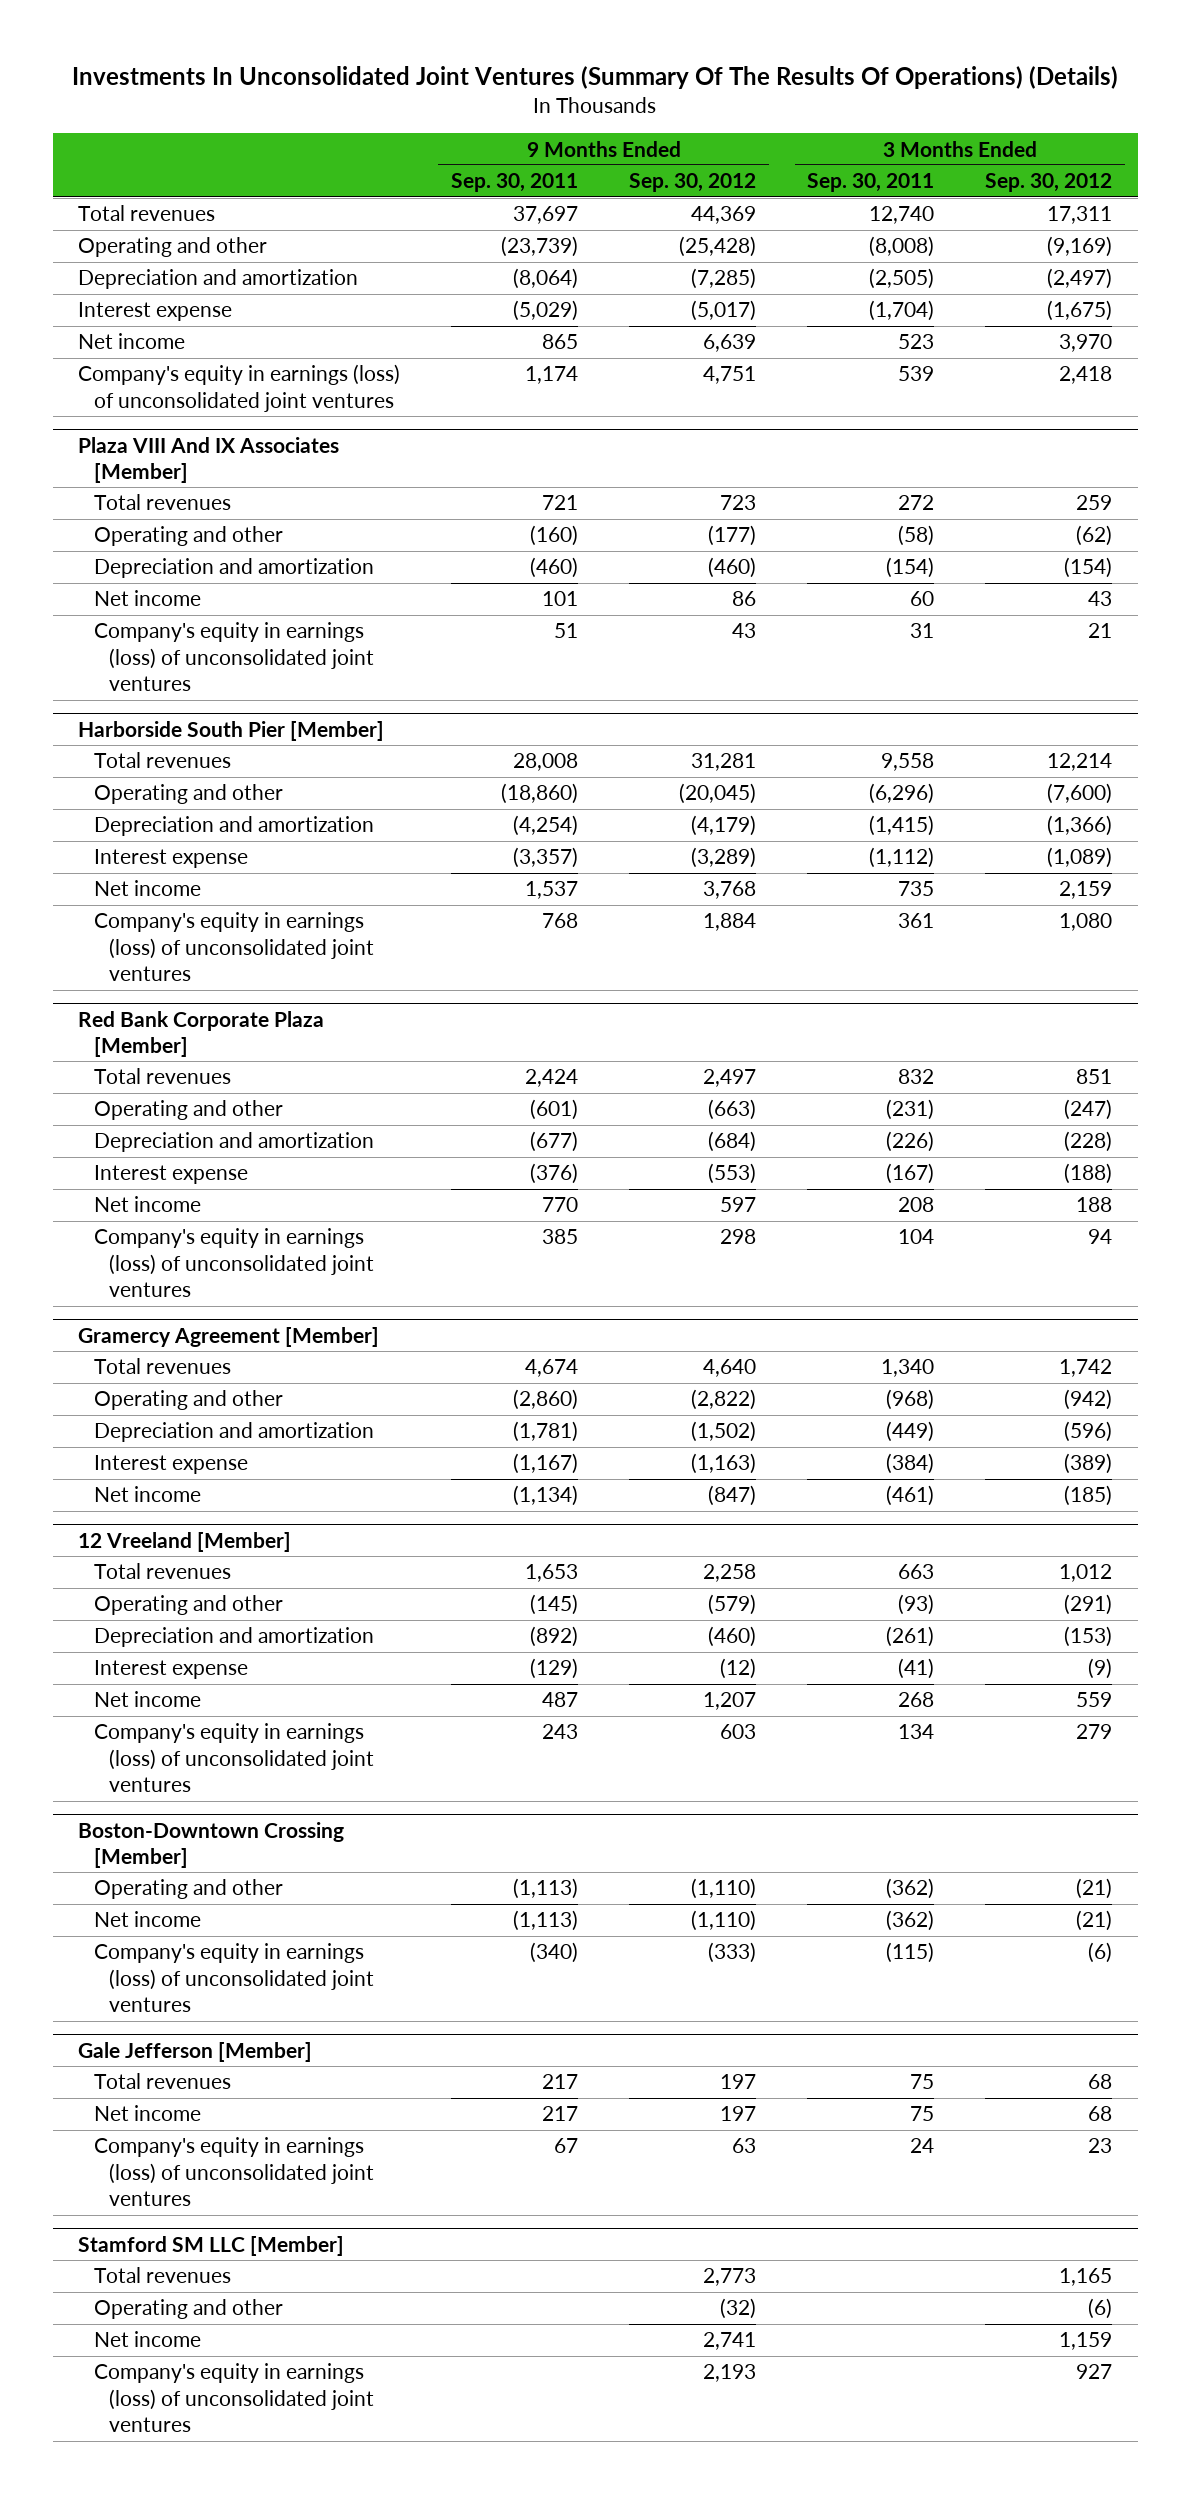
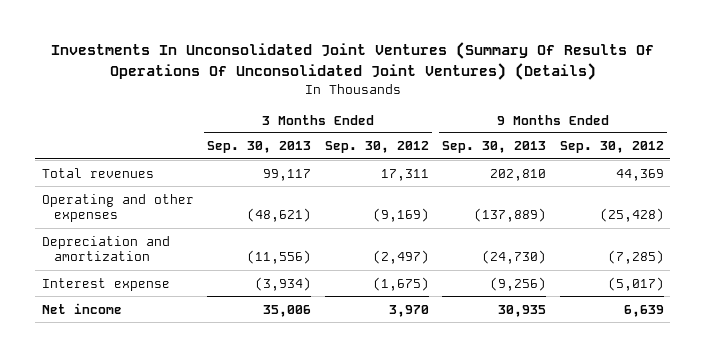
[72,65,1119,89] Investments In Unconsolidated Joint Ventures (Summary Of The Results Of Operations) (Details) -> [50,42,654,80] Investments In Unconsolidated Joint Ventures (Summary Of Results Of Operations Of Unconsolidated Joint Ventures) (Details)
[451,173,579,193] Sep. 30, 2011 -> none
[807,173,935,193] Sep. 30, 2011 -> none
none -> [207,141,312,154] Sep. 30, 2013
none -> [442,141,547,154] Sep. 30, 2013
[78,237,268,258] Operating and other -> [41,193,194,223] Operating and other expenses
[78,364,401,412] Company's equity in earnings (loss) of unconsolidated joint ventures -> none
[78,436,340,483] Plaza VIII And IX Associates [Member] -> none
[93,494,231,511] Total revenues -> none
[93,526,283,547] Operating and other -> none
[93,558,374,579] Depreciation and amortization -> none
[93,590,201,607] Net income -> none
[93,622,374,692] Company's equity in earnings (loss) of unconsolidated joint ventures -> none
[78,720,385,741] Harborside South Pier [Member] -> none
[93,752,231,769] Total revenues -> none
[93,784,283,805] Operating and other -> none
[93,816,374,837] Depreciation and amortization -> none
[93,849,248,869] Interest expense -> none
[93,880,201,897] Net income -> none
[93,912,374,982] Company's equity in earnings (loss) of unconsolidated joint ventures -> none
[78,1010,325,1057] Red Bank Corporate Plaza [Member] -> none
[93,1068,231,1085] Total revenues -> none
[93,1100,283,1121] Operating and other -> none
[93,1132,374,1153] Depreciation and amortization -> none
[93,1165,248,1185] Interest expense -> none
[93,1196,201,1213] Net income -> none
[93,1228,374,1298] Company's equity in earnings (loss) of unconsolidated joint ventures -> none
[78,1326,380,1347] Gramercy Agreement [Member] -> none
[93,1358,231,1375] Total revenues -> none
[93,1390,283,1411] Operating and other -> none
[93,1422,374,1443] Depreciation and amortization -> none
[93,1455,248,1475] Interest expense -> none
[93,1486,201,1503] Net income -> none
[78,1531,292,1552] 12 Vreeland [Member] -> none
[93,1563,231,1580] Total revenues -> none
[93,1595,283,1616] Operating and other -> none
[93,1627,374,1648] Depreciation and amortization -> none
[93,1660,248,1680] Interest expense -> none
[93,1691,201,1708] Net income -> none
[93,1723,374,1793] Company's equity in earnings (loss) of unconsolidated joint ventures -> none
[78,1821,345,1868] Boston-Downtown Crossing [Member] -> none
[93,1879,283,1900] Operating and other -> none
[93,1911,201,1928] Net income -> none
[93,1943,374,2013] Company's equity in earnings (loss) of unconsolidated joint ventures -> none
[78,2041,313,2062] Gale Jefferson [Member] -> none
[93,2073,231,2090] Total revenues -> none
[93,2105,201,2122] Net income -> none
[93,2137,374,2207] Company's equity in earnings (loss) of unconsolidated joint ventures -> none
[78,2235,345,2256] Stamford SM LLC [Member] -> none
[93,2267,231,2284] Total revenues -> none
[93,2299,283,2320] Operating and other -> none
[93,2331,201,2348] Net income -> none
[93,2363,374,2433] Company's equity in earnings (loss) of unconsolidated joint ventures -> none

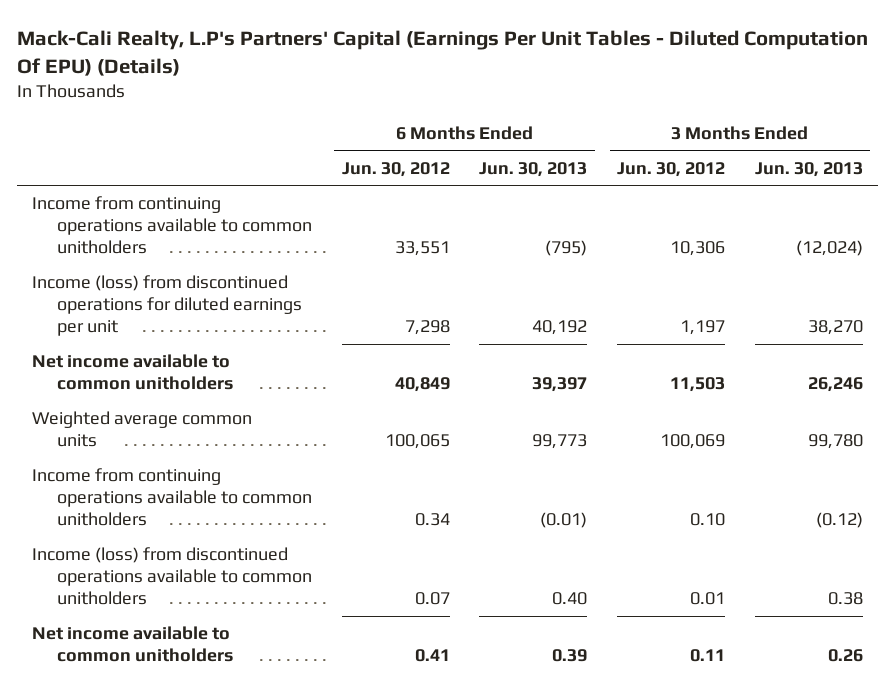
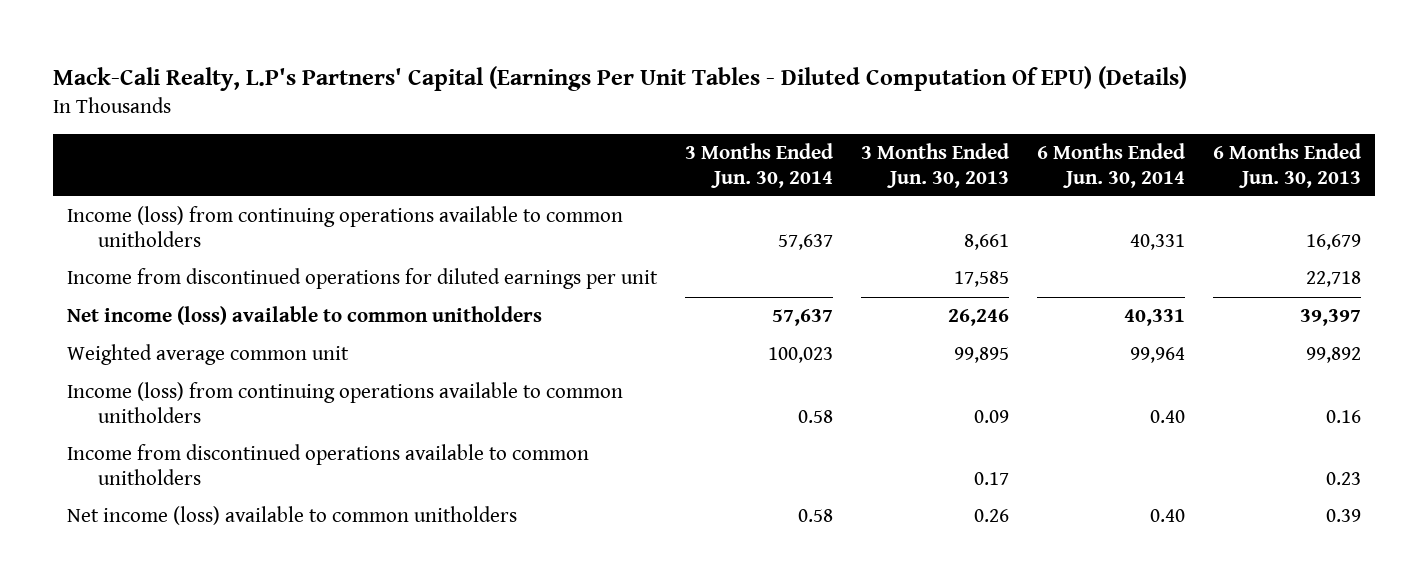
[341,161,450,177] Jun. 30, 2012 -> none
[617,161,726,177] Jun. 30, 2012 -> none
none -> [684,142,833,188] 3 Months Ended Jun. 30, 2014
none -> [1037,142,1186,188] 6 Months Ended Jun. 30, 2014
[31,196,312,254] Income from continuing operations available to common unitholders -> [66,206,623,248] Income (loss) from continuing operations available to common unitholders
[545,239,588,256] (795) -> [1306,234,1362,251] 16,679
[795,239,863,256] (12,024) -> [964,234,1010,251] 8,661
[31,275,302,336] Income (loss) from discontinued operations for diluted earnings per unit -> [66,268,658,290] Income from discontinued operations for diluted earnings per unit
[532,319,588,335] 40,192 -> [1306,271,1362,288] 22,718
[807,319,863,335] 38,270 -> [954,271,1010,288] 17,585
[31,354,233,391] Net income available to common unitholders -> [66,306,542,326] Net income (loss) available to common unitholders
[31,411,252,448] Weighted average common units -> [66,344,349,366] Weighted average common unit
[532,434,588,450] 99,773 -> [1306,347,1362,364] 99,892
[807,434,863,450] 99,780 -> [954,347,1010,364] 99,895
[31,468,312,526] Income from continuing operations available to common unitholders -> [66,382,623,424] Income (loss) from continuing operations available to common unitholders
[540,511,588,528] (0.01) -> [1326,410,1362,424] 0.16
[815,511,863,528] (0.12) -> [974,410,1010,424] 0.09
[31,547,312,605] Income (loss) from discontinued operations available to common unitholders -> [66,444,589,486] Income from discontinued operations available to common unitholders
[552,591,588,605] 0.40 -> [1326,472,1362,486] 0.23
[827,591,863,605] 0.38 -> [974,472,1010,486] 0.17
[31,626,233,663] Net income available to common unitholders -> [66,506,517,526] Net income (loss) available to common unitholders

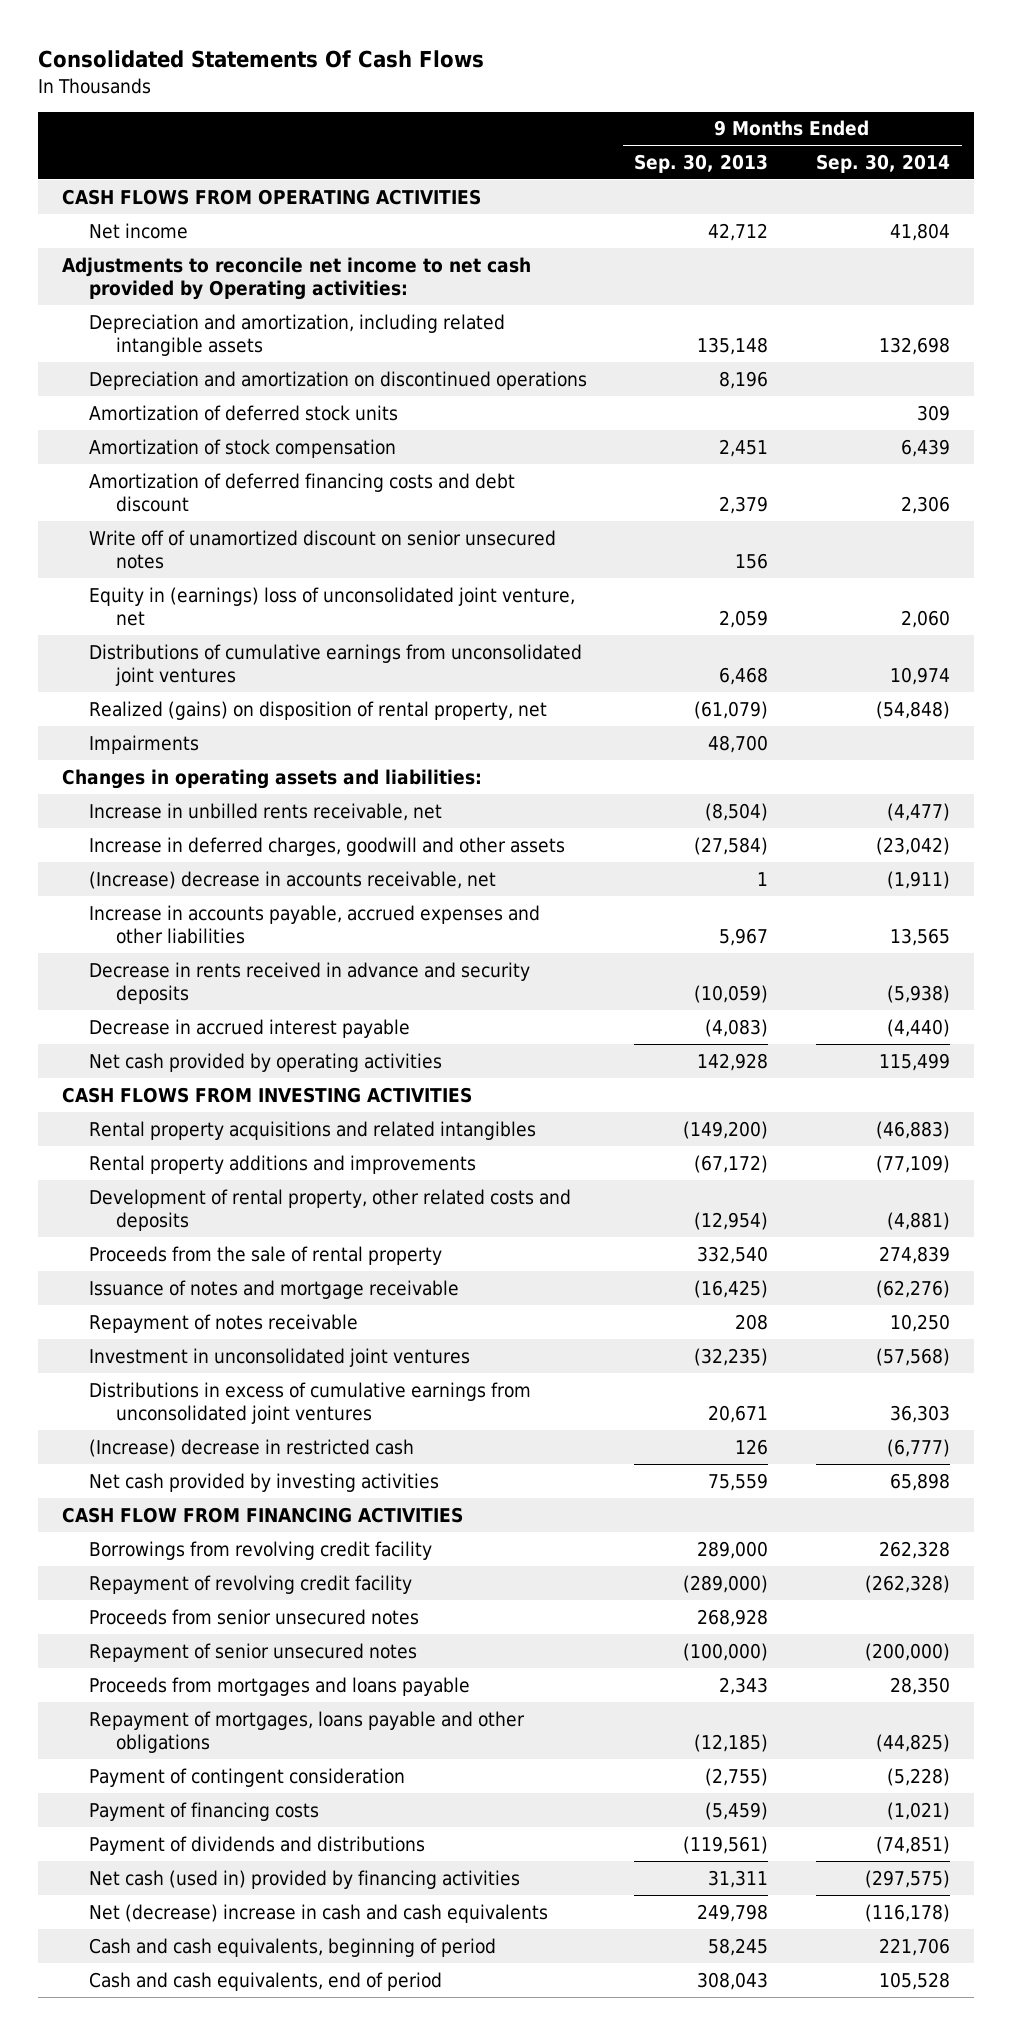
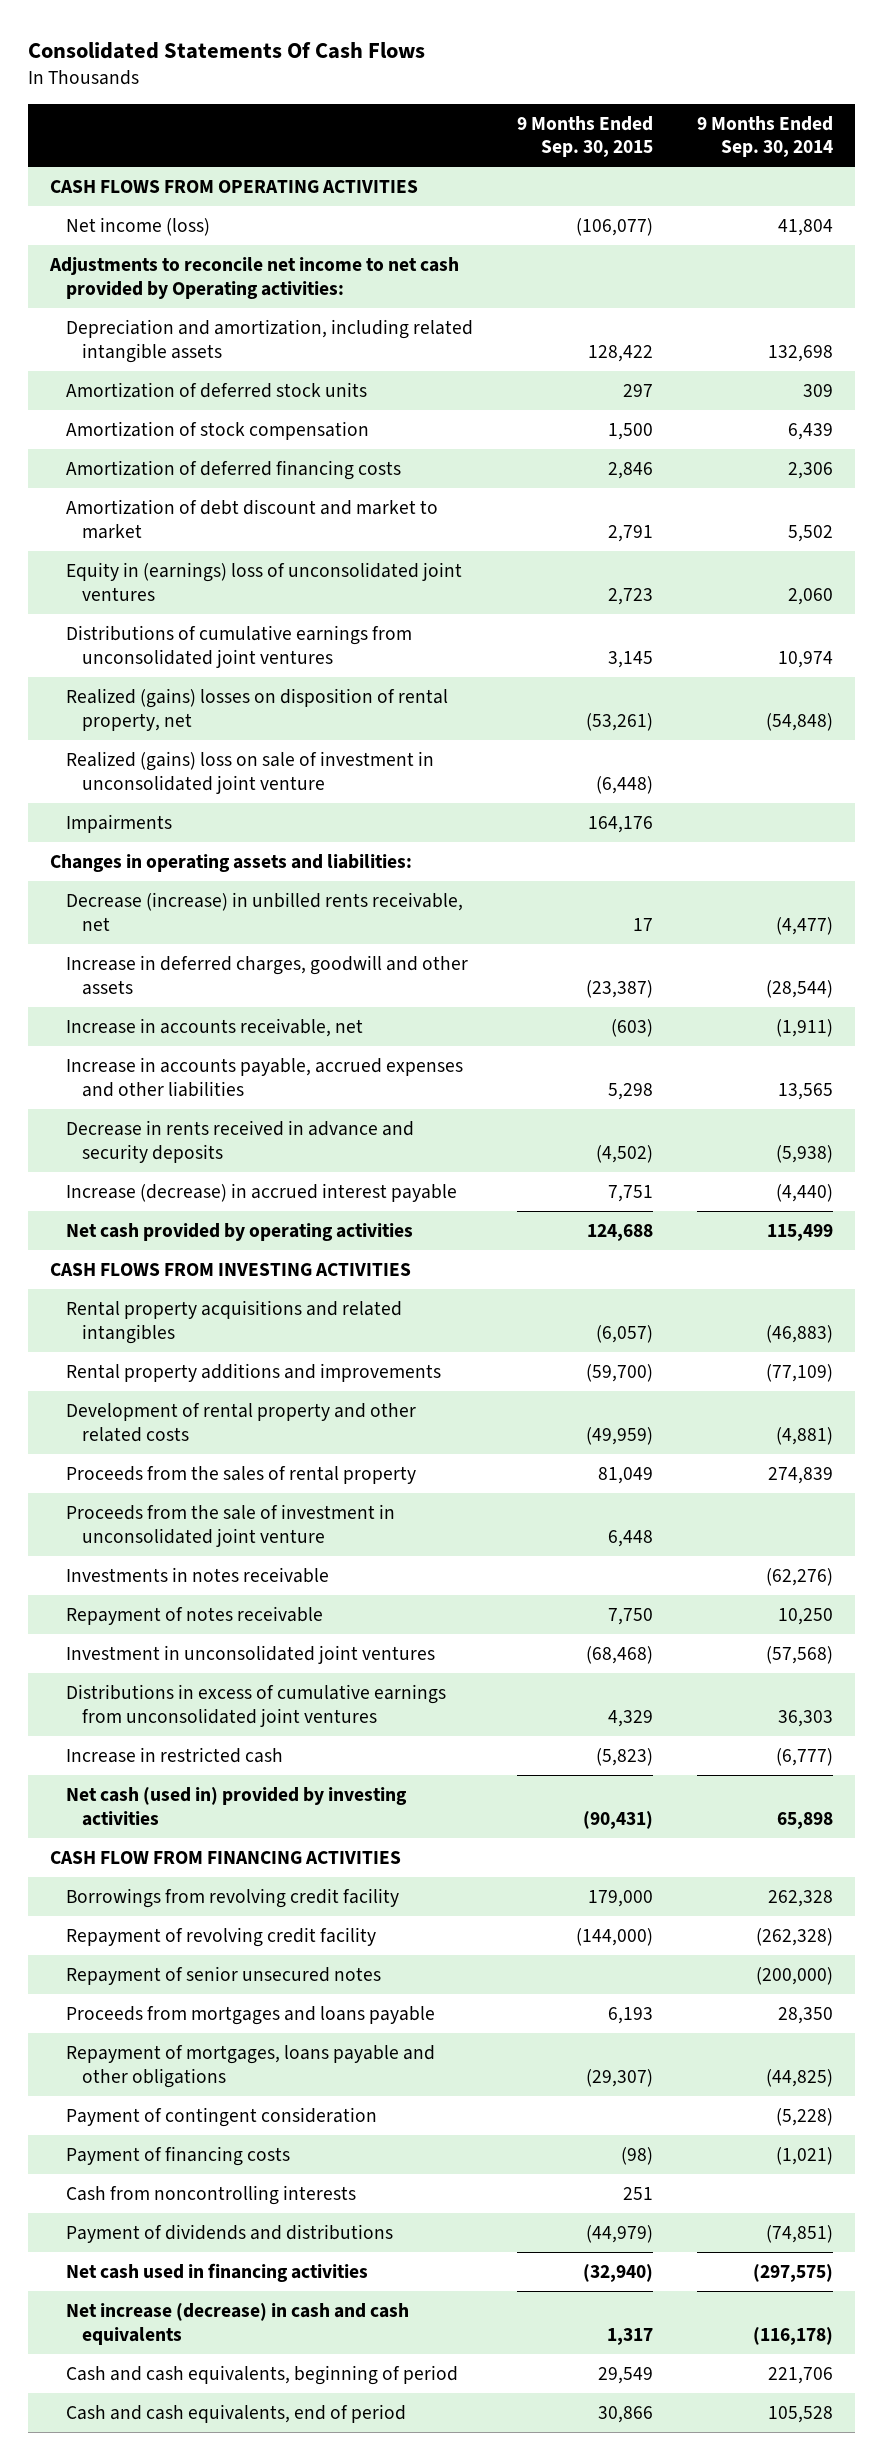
[634,153,769,173] Sep. 30, 2013 -> none
none -> [516,115,653,158] 9 Months Ended Sep. 30, 2015
[88,222,188,239] Net income -> [65,216,210,236] Net income (loss)
[88,370,587,390] Depreciation and amortization on discontinued operations -> none
[88,529,556,570] Write off of unamortized discount on senior unsecured notes -> none
[88,472,515,513] Amortization of deferred financing costs and debt discount -> [65,459,401,480] Amortization of deferred financing costs
none -> [65,498,438,539] Amortization of debt discount and market to market
[88,586,575,627] Equity in (earnings) loss of unconsolidated joint venture, net -> [65,561,462,601] Equity in (earnings) loss of unconsolidated joint ventures
[88,700,547,720] Realized (gains) on disposition of rental property, net -> [65,687,448,731] Realized (gains) losses on disposition of rental property, net
none -> [65,750,434,794] Realized (gains) loss on sale of investment in unconsolidated joint venture
[88,802,442,821] Increase in unbilled rents receivable, net -> [65,891,463,931] Decrease (increase) in unbilled rents receivable, net
[876,836,951,855] (23,042) -> [765,979,833,998] (28,544)
[88,870,496,889] (Increase) decrease in accounts receivable, net -> [65,1017,363,1037] Increase in accounts receivable, net
[88,1018,410,1038] Decrease in accrued interest payable -> [65,1182,457,1202] Increase (decrease) in accrued interest payable
[88,1188,571,1232] Development of rental property, other related costs and deposits -> [65,1402,416,1442] Development of rental property and other related costs
[88,1245,442,1265] Proceeds from the sale of rental property -> [65,1465,416,1484] Proceeds from the sales of rental property
none -> [65,1503,395,1547] Proceeds from the sale of investment in unconsolidated joint venture
[88,1279,459,1299] Issuance of notes and mortgage receivable -> [65,1566,329,1583] Investments in notes receivable
[88,1438,414,1457] (Increase) decrease in restricted cash -> [65,1746,283,1763] Increase in restricted cash
[88,1472,439,1492] Net cash provided by investing activities -> [65,1786,407,1826] Net cash (used in) provided by investing activities
[88,1608,419,1625] Proceeds from senior unsecured notes -> none
none -> [65,2184,356,2205] Cash from noncontrolling interests
[88,1869,520,1889] Net cash (used in) provided by financing activities -> [65,2262,368,2282] Net cash used in financing activities
[88,1903,548,1923] Net (decrease) increase in cash and cash equivalents -> [65,2302,409,2345] Net increase (decrease) in cash and cash equivalents

